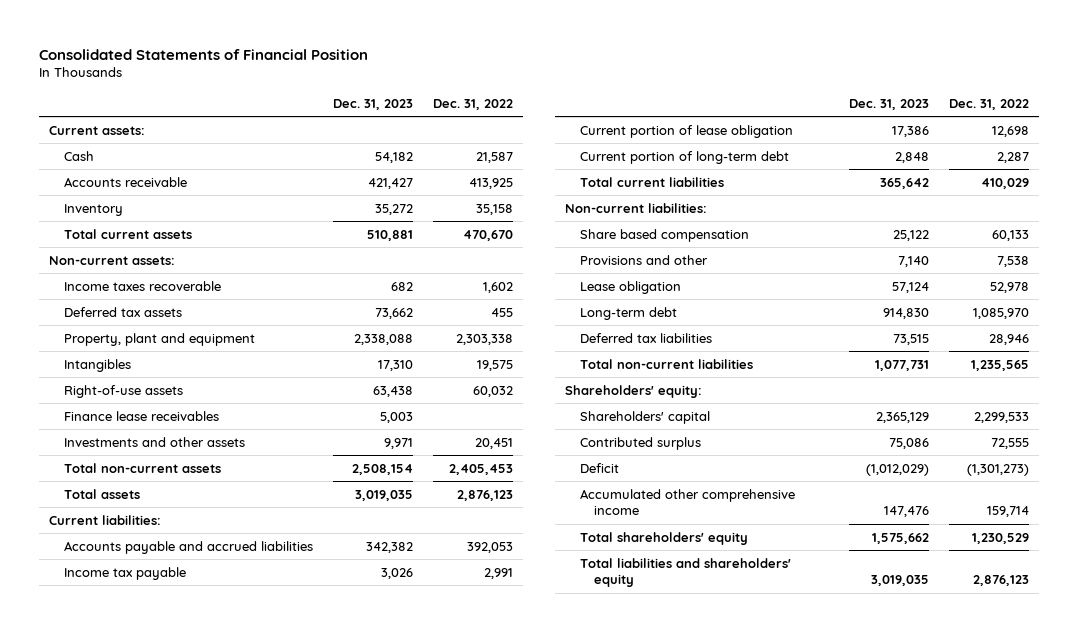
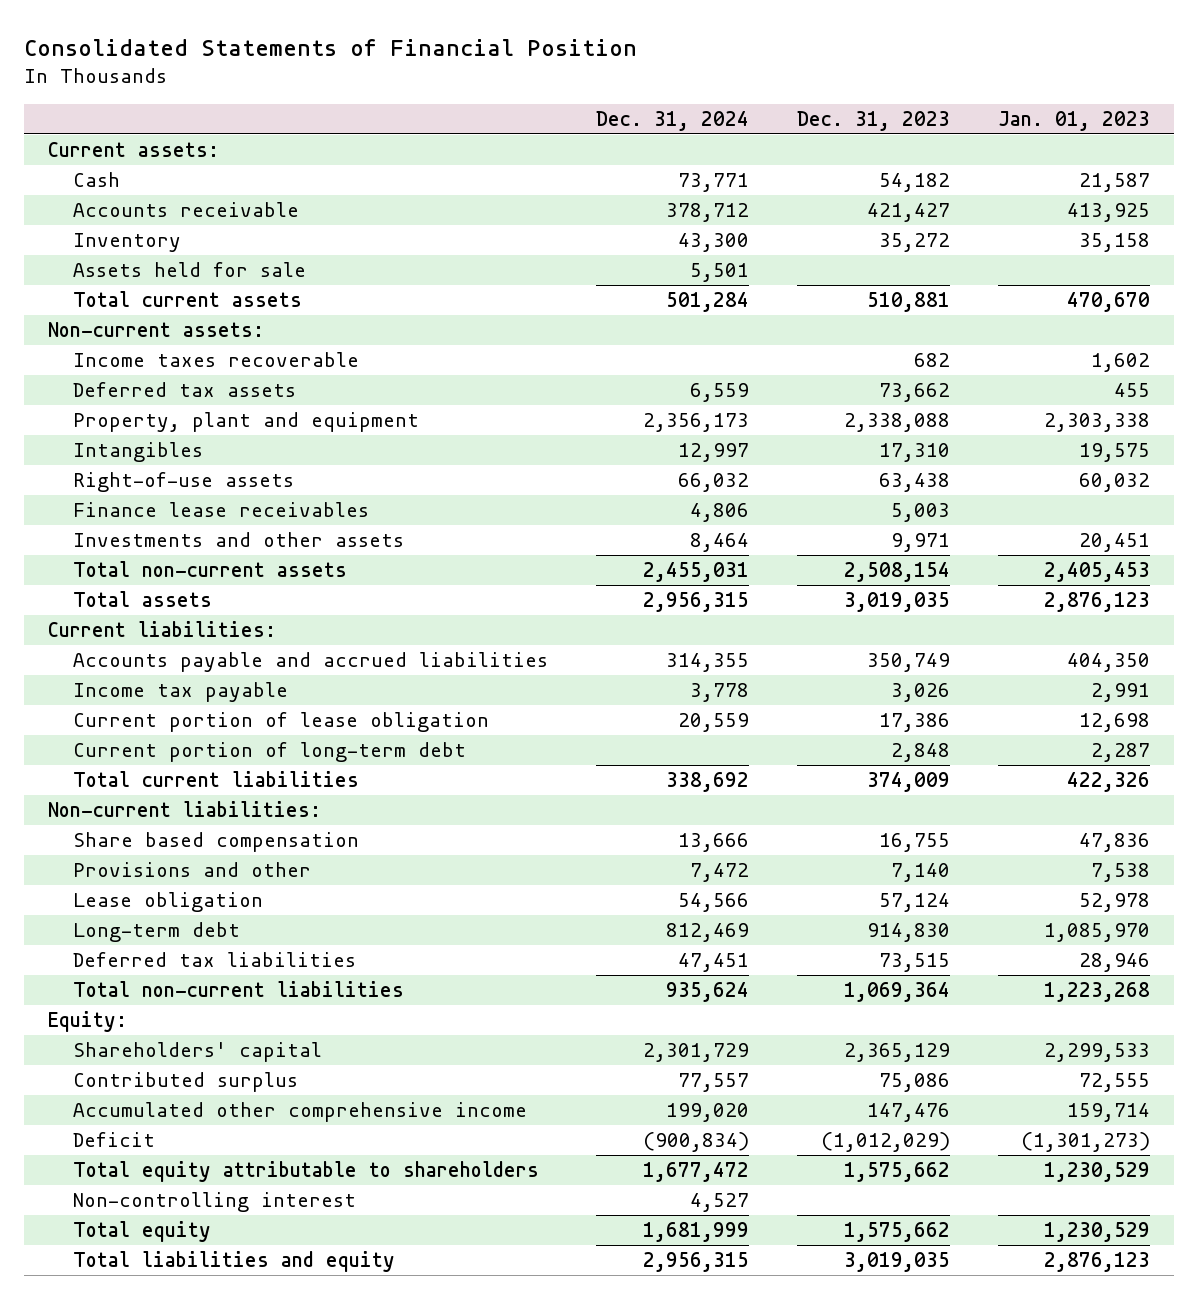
[432,98,513,110] Dec. 31, 2022 -> none
none -> [595,110,749,131] Dec. 31, 2024
none -> [998,110,1151,131] Jan. 01, 2023
none -> [72,261,306,277] Assets held for sale
[365,541,413,553] 342,382 -> [867,652,951,672] 350,749
[879,177,929,189] 365,642 -> [867,771,951,792] 374,009
[892,229,929,241] 25,122 -> [879,832,951,852] 16,755
[874,359,929,371] 1,077,731 -> [844,981,951,1002] 1,069,364
[565,384,703,398] Shareholders' equity: -> [48,1010,128,1032] Equity:
[579,462,619,473] Deficit -> [72,1131,155,1147] Deficit
none -> [72,1160,539,1182] Total equity attributable to shareholders
none -> [72,1191,356,1212] Non-controlling interest
[579,531,748,545] Total shareholders' equity -> [72,1220,211,1242] Total equity
[579,557,791,588] Total liabilities and shareholders' equity -> [72,1250,395,1272] Total liabilities and equity

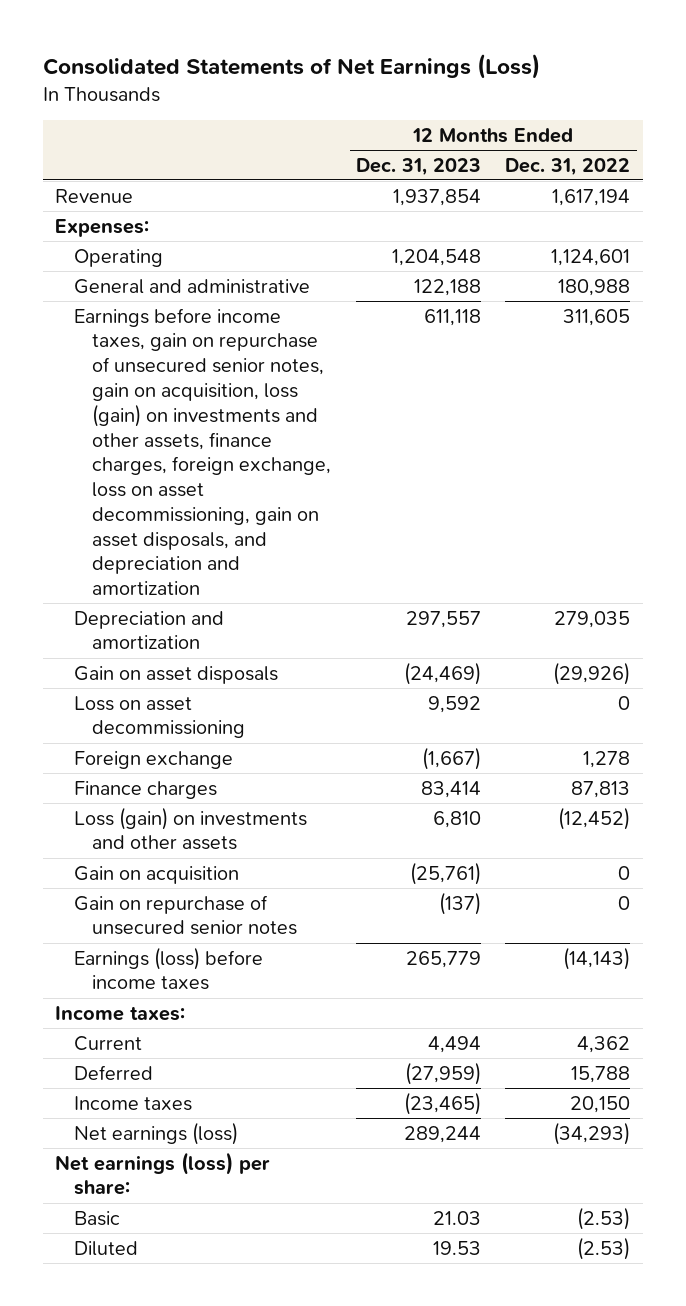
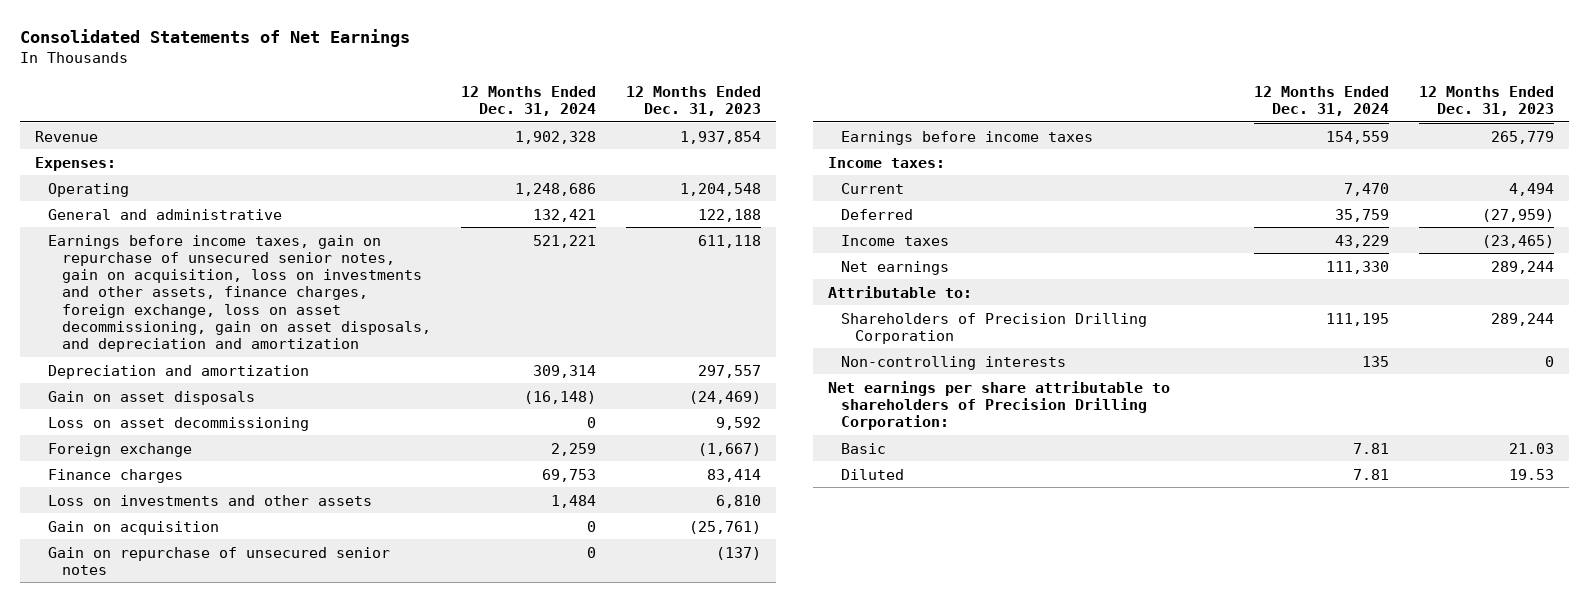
[43,53,541,79] Consolidated Statements of Net Earnings (Loss) -> [19,29,410,48] Consolidated Statements of Net Earnings
[505,157,631,176] Dec. 31, 2022 -> none
none -> [460,85,596,117] 12 Months Ended Dec. 31, 2024
[73,307,332,596] Earnings before income taxes, gain on repurchase of unsecured senior notes, gain on acquisition, loss (gain) on investments and other assets, finance charges, foreign exchange, loss on asset decommissioning, gain on asset disposals, and depreciation and amortization -> [48,234,431,353] Earnings before income taxes, gain on repurchase of unsecured senior notes, gain on acquisition, loss on investments and other assets, finance charges, foreign exchange, loss on asset decommissioning, gain on asset disposals, and depreciation and amortization
[73,806,307,851] Loss (gain) on investments and other assets -> [48,494,373,506] Loss on investments and other assets
[73,946,263,991] Earnings (loss) before income taxes -> [841,130,1094,145] Earnings before income taxes
[73,1121,238,1145] Net earnings (loss) -> [841,260,950,275] Net earnings
none -> [827,285,972,298] Attributable to:
none -> [841,312,1148,344] Shareholders of Precision Drilling Corporation
none -> [841,355,1067,370] Non-controlling interests
[55,1151,271,1196] Net earnings (loss) per share: -> [827,380,1170,431] Net earnings per share attributable to shareholders of Precision Drilling Corporation:

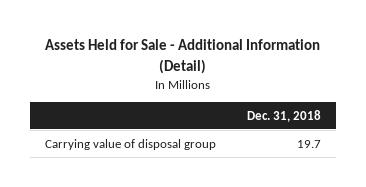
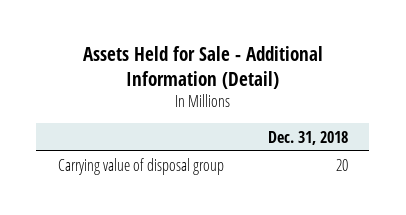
[296,139,321,148] 19.7 -> [335,159,348,172] 20

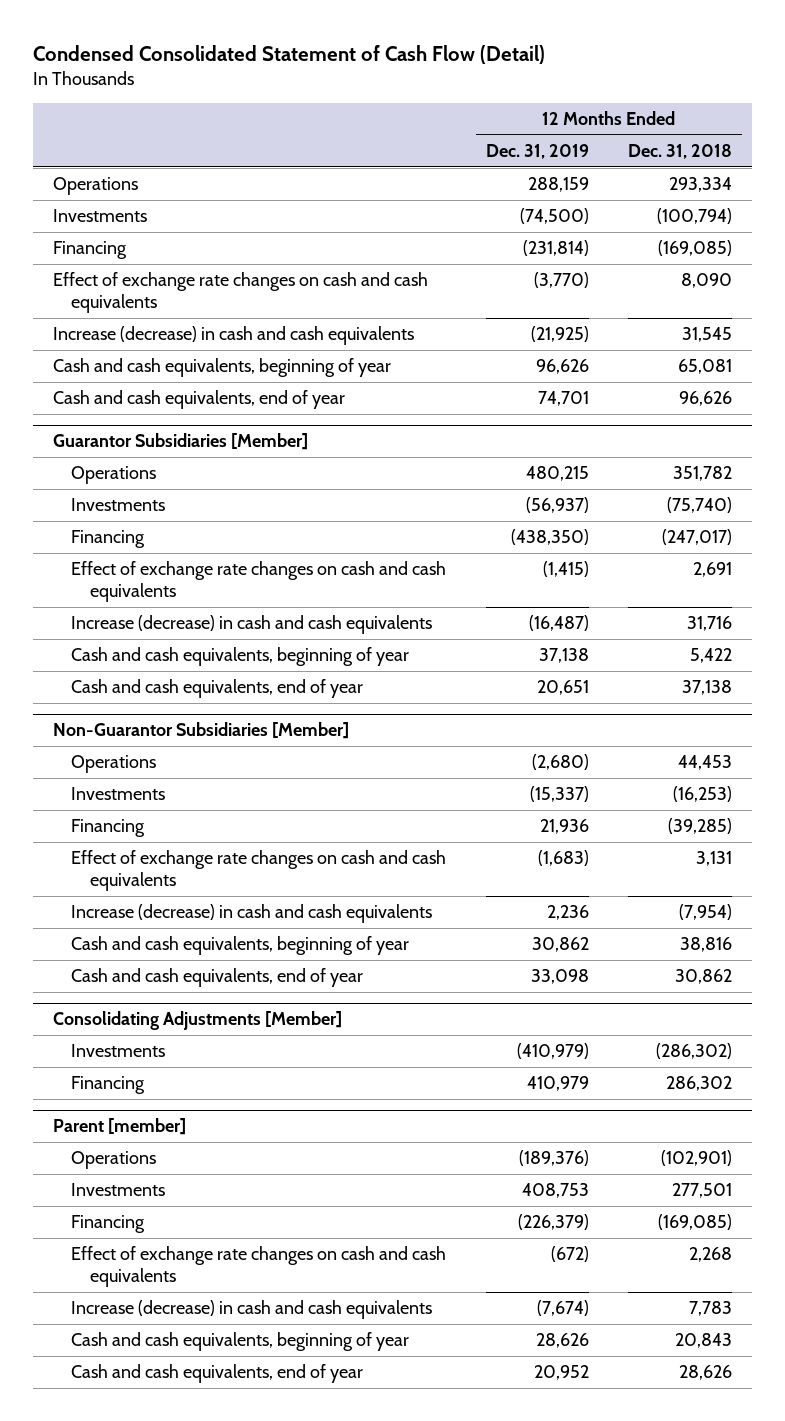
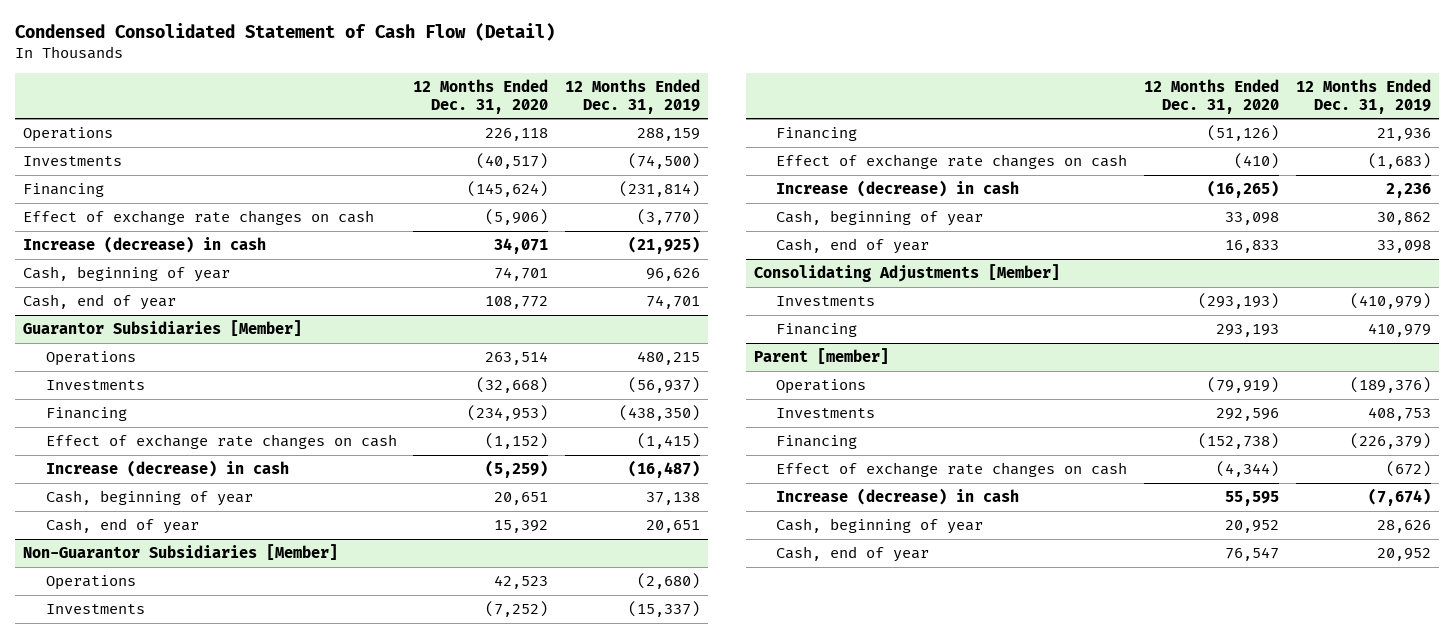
[628,143,733,159] Dec. 31, 2018 -> none
none -> [413,79,549,114] 12 Months Ended Dec. 31, 2020
[52,272,428,314] Effect of exchange rate changes on cash and cash equivalents -> [23,210,375,226] Effect of exchange rate changes on cash
[52,326,414,346] Increase (decrease) in cash and cash equivalents -> [23,236,267,254] Increase (decrease) in cash
[52,358,391,378] Cash and cash equivalents, beginning of year -> [23,266,231,283] Cash, beginning of year
[52,390,345,410] Cash and cash equivalents, end of year -> [23,294,177,311] Cash, end of year
[71,561,447,603] Effect of exchange rate changes on cash and cash equivalents -> [45,434,397,450] Effect of exchange rate changes on cash
[71,615,433,635] Increase (decrease) in cash and cash equivalents -> [45,460,289,478] Increase (decrease) in cash
[71,647,410,667] Cash and cash equivalents, beginning of year -> [45,490,253,507] Cash, beginning of year
[71,679,364,699] Cash and cash equivalents, end of year -> [45,518,199,535] Cash, end of year
[71,850,447,892] Effect of exchange rate changes on cash and cash equivalents -> [776,154,1128,170] Effect of exchange rate changes on cash
[71,904,433,924] Increase (decrease) in cash and cash equivalents -> [776,180,1020,198] Increase (decrease) in cash
[71,936,410,956] Cash and cash equivalents, beginning of year -> [776,210,984,227] Cash, beginning of year
[71,968,364,988] Cash and cash equivalents, end of year -> [776,238,930,255] Cash, end of year
[71,1246,447,1288] Effect of exchange rate changes on cash and cash equivalents -> [776,462,1128,478] Effect of exchange rate changes on cash
[71,1300,433,1320] Increase (decrease) in cash and cash equivalents -> [776,488,1020,506] Increase (decrease) in cash
[71,1332,410,1352] Cash and cash equivalents, beginning of year -> [776,518,984,535] Cash, beginning of year
[71,1364,364,1384] Cash and cash equivalents, end of year -> [776,546,930,563] Cash, end of year

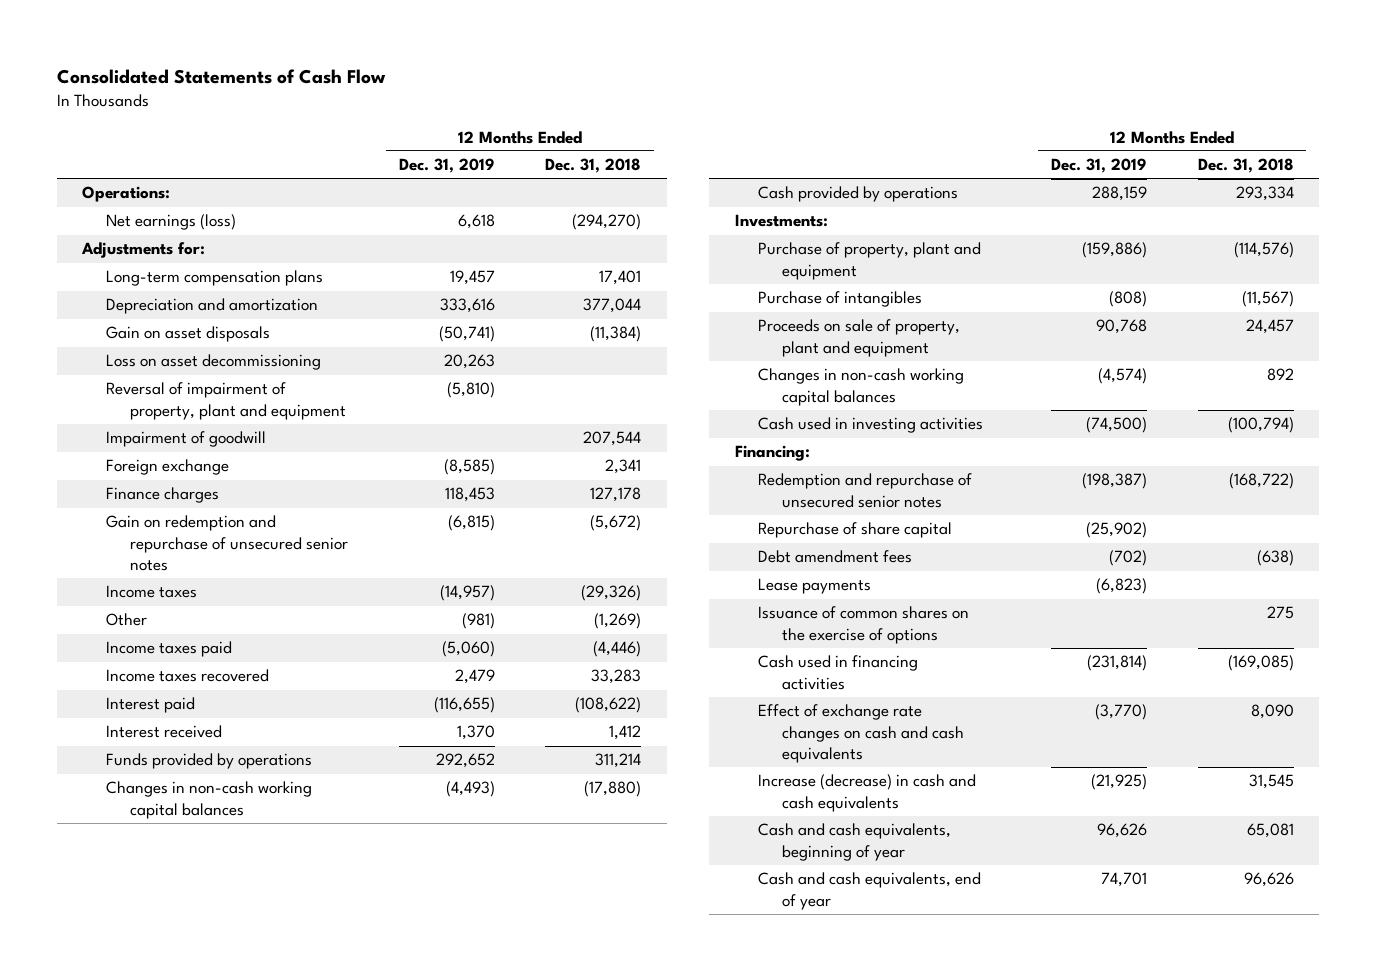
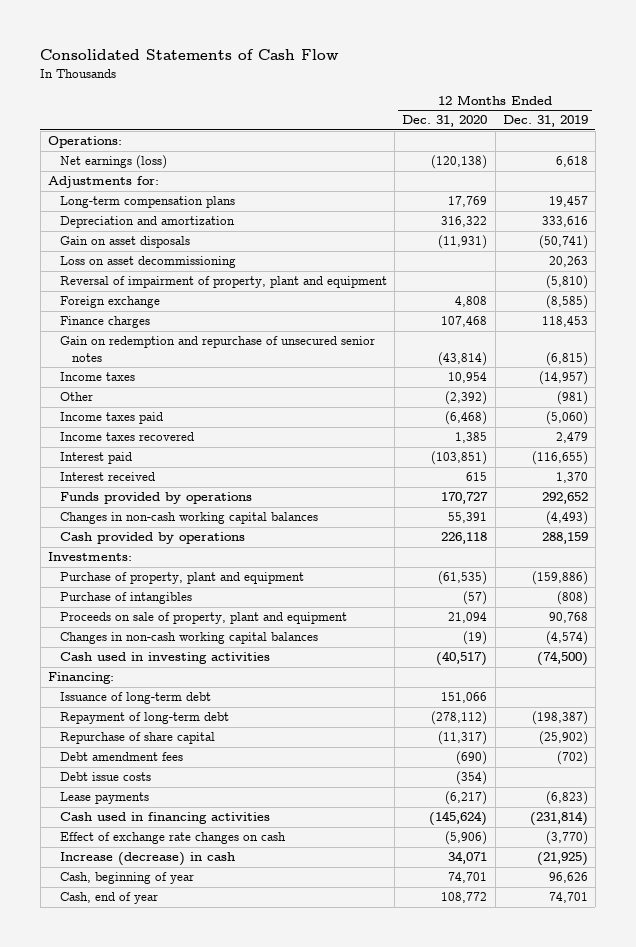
[545,158,642,174] Dec. 31, 2018 -> none
none -> [402,115,488,128] Dec. 31, 2020
[106,431,267,448] Impairment of goodwill -> none
none -> [59,692,211,705] Issuance of long-term debt
[758,473,973,508] Redemption and repurchase of unsecured senior notes -> [59,712,229,725] Repayment of long-term debt
none -> [59,772,151,782] Debt issue costs
[758,606,970,644] Issuance of common shares on the exercise of options -> none
[758,704,965,764] Effect of exchange rate changes on cash and cash equivalents -> [59,832,286,845] Effect of exchange rate changes on cash
[758,774,977,812] Increase (decrease) in cash and cash equivalents -> [59,852,235,867] Increase (decrease) in cash
[758,823,952,861] Cash and cash equivalents, beginning of year -> [59,872,194,885] Cash, beginning of year
[758,872,982,910] Cash and cash equivalents, end of year -> [59,892,158,905] Cash, end of year

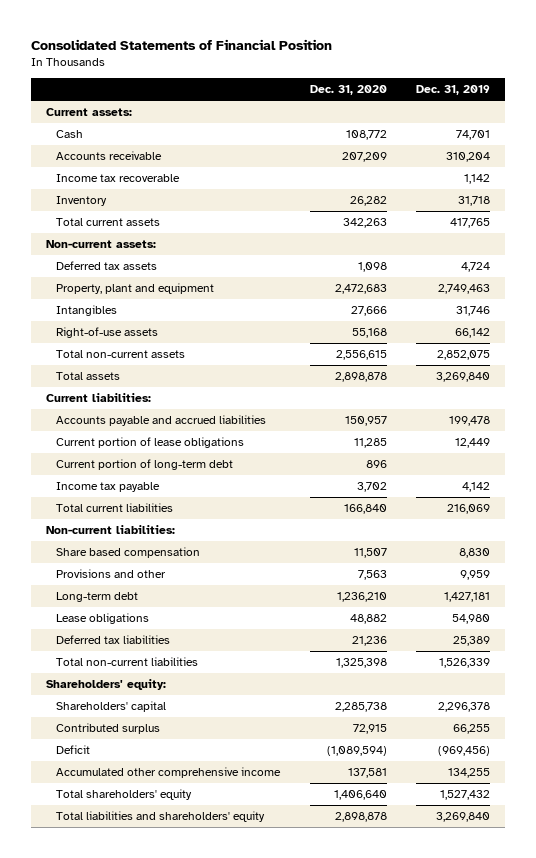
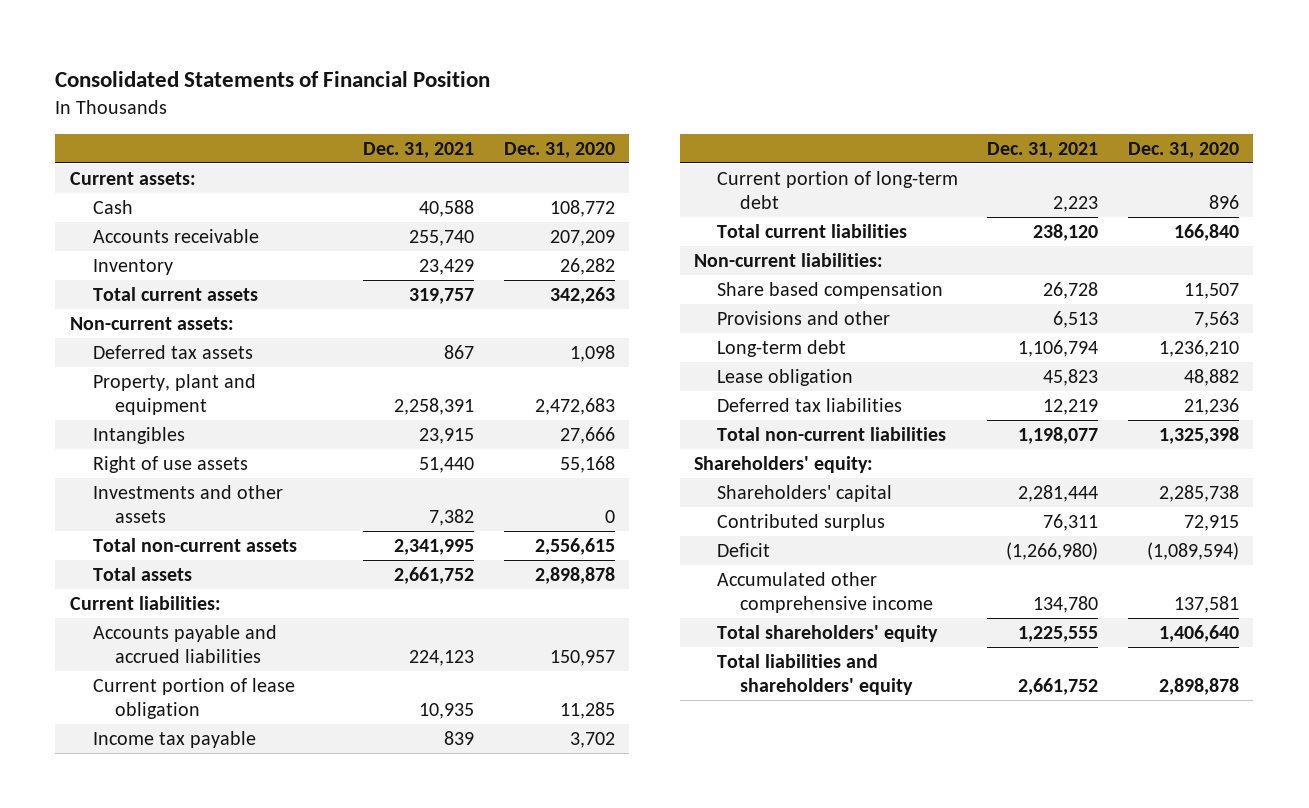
[416,85,491,96] Dec. 31, 2019 -> none
none -> [363,141,475,158] Dec. 31, 2021
[55,174,180,183] Income tax recoverable -> none
[55,327,158,339] Right-of-use assets -> [92,456,248,474] Right of use assets
none -> [92,485,283,524] Investments and other assets
[55,437,244,449] Current portion of lease obligations -> [92,678,295,720] Current portion of lease obligation
[55,459,233,471] Current portion of long-term debt -> [716,171,958,210] Current portion of long-term debt
[55,613,149,625] Lease obligations -> [716,369,853,387] Lease obligation

